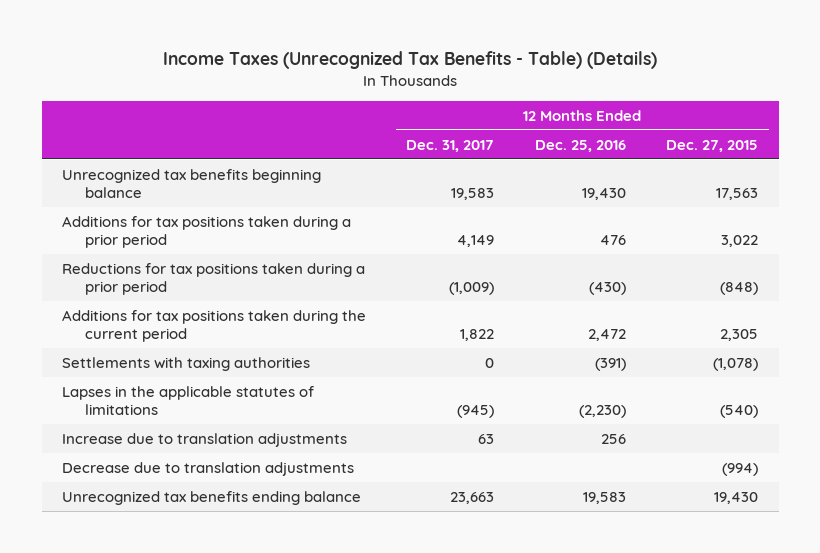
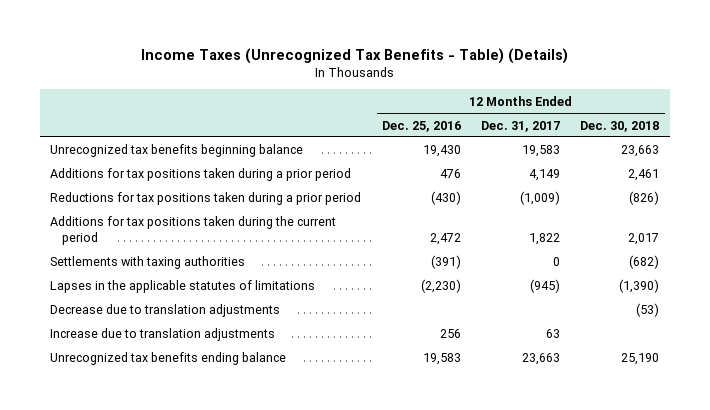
[666,139,759,152] Dec. 27, 2015 -> none
none -> [580,120,660,132] Dec. 30, 2018
[61,432,347,447] Increase due to translation adjustments -> [50,328,276,342] Increase due to translation adjustments

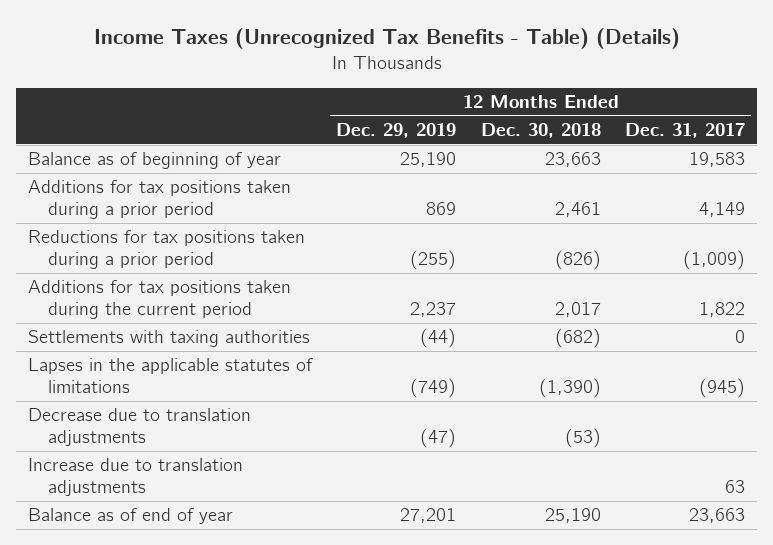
[381,120,461,132] Dec. 25, 2016 -> none
none -> [336,122,457,138] Dec. 29, 2019
[50,144,304,158] Unrecognized tax benefits beginning balance -> [28,152,282,170] Balance as of beginning of year
[50,352,287,366] Unrecognized tax benefits ending balance -> [28,508,234,525] Balance as of end of year

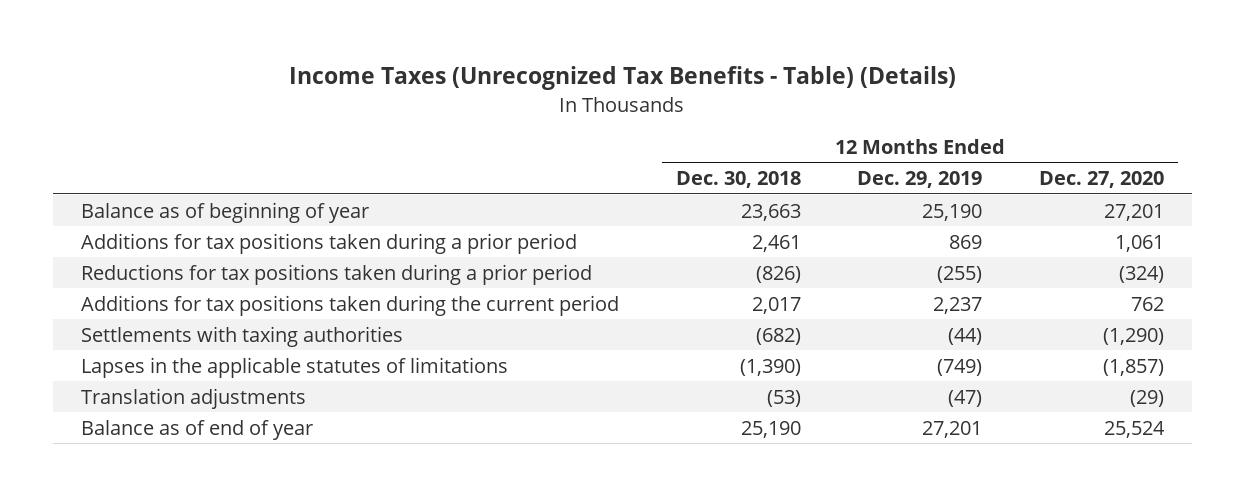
[625,122,746,138] Dec. 31, 2017 -> none
none -> [1038,171,1164,189] Dec. 27, 2020
[28,458,244,496] Increase due to translation adjustments -> none
[28,408,252,446] Decrease due to translation adjustments -> [81,387,307,409] Translation adjustments

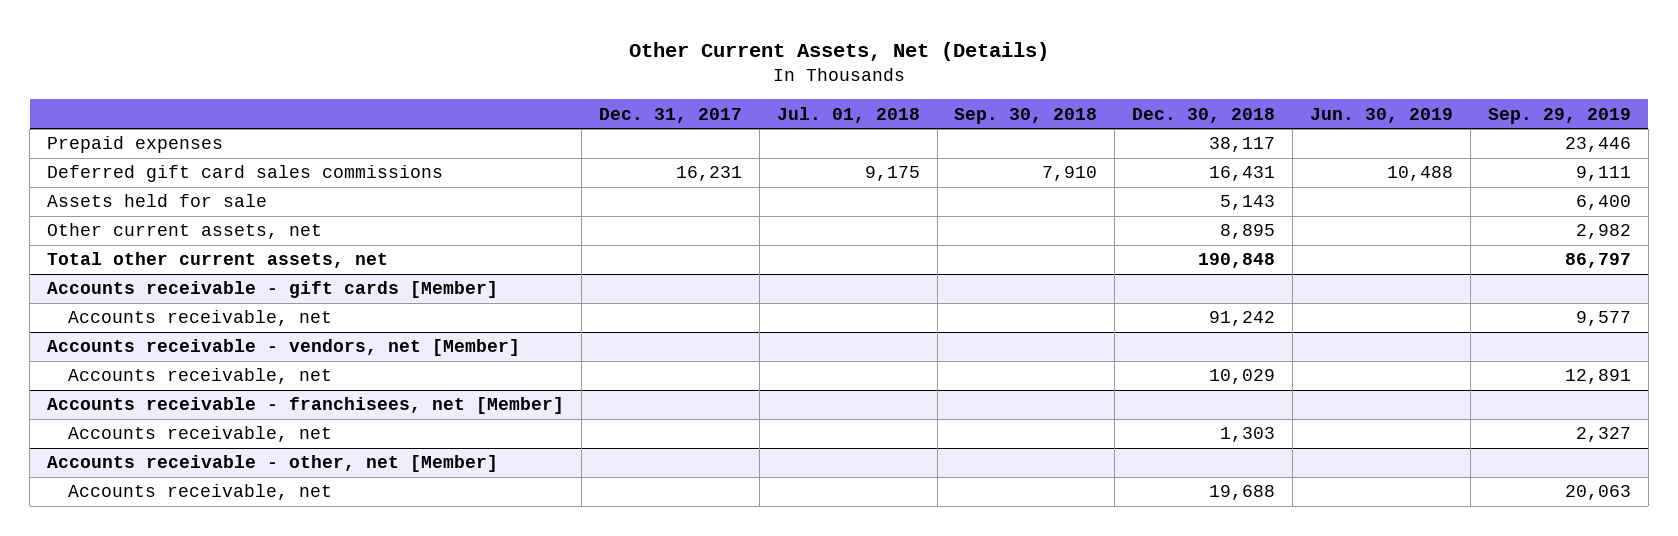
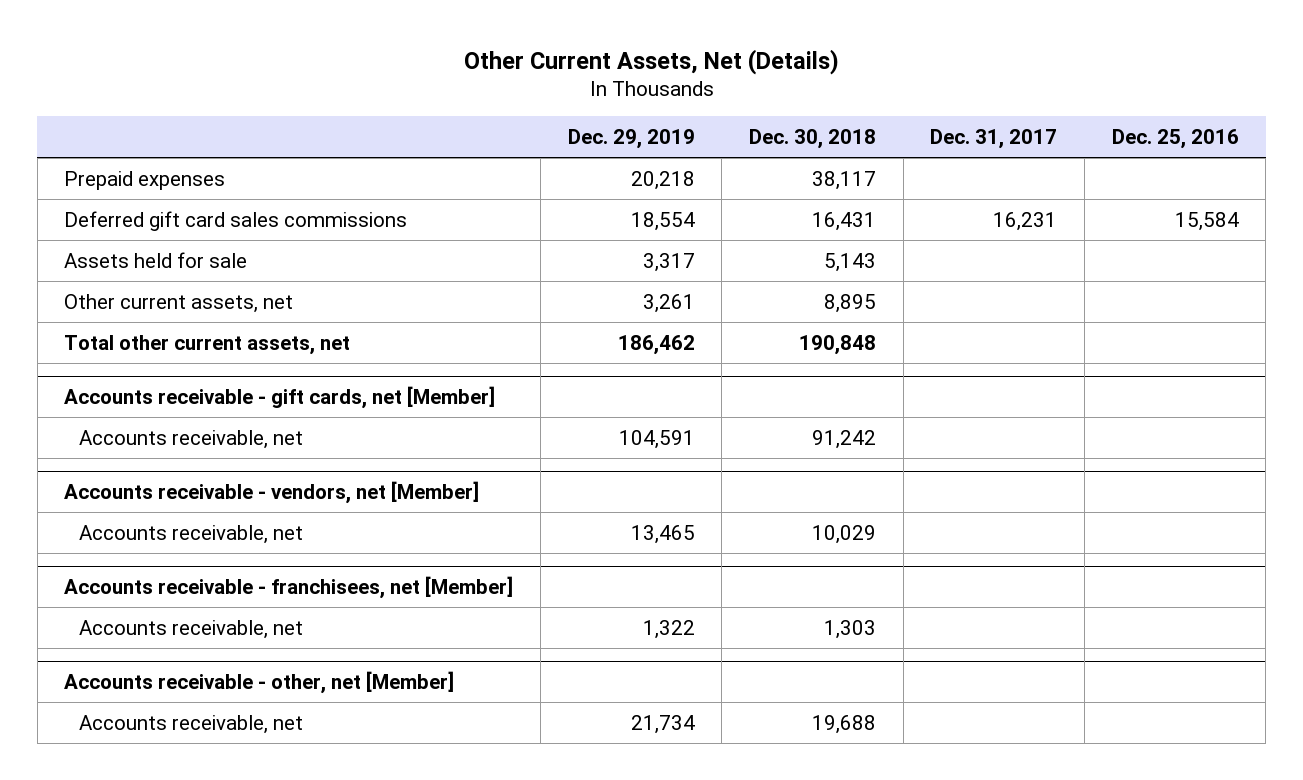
[776,106,920,123] Jul. 01, 2018 -> none
[954,107,1098,124] Sep. 30, 2018 -> none
[1309,107,1453,123] Jun. 30, 2019 -> none
[1487,107,1631,124] Sep. 29, 2019 -> none
none -> [567,129,695,150] Dec. 29, 2019
none -> [1111,129,1239,150] Dec. 25, 2016
[47,281,499,299] Accounts receivable - gift cards [Member] -> [64,385,496,409] Accounts receivable - gift cards, net [Member]

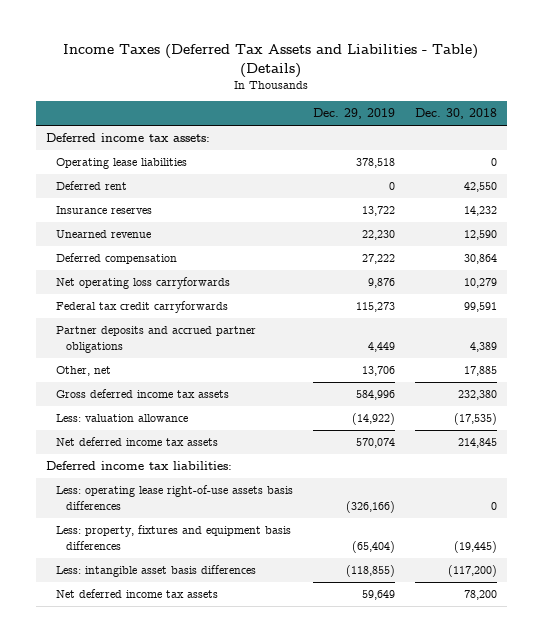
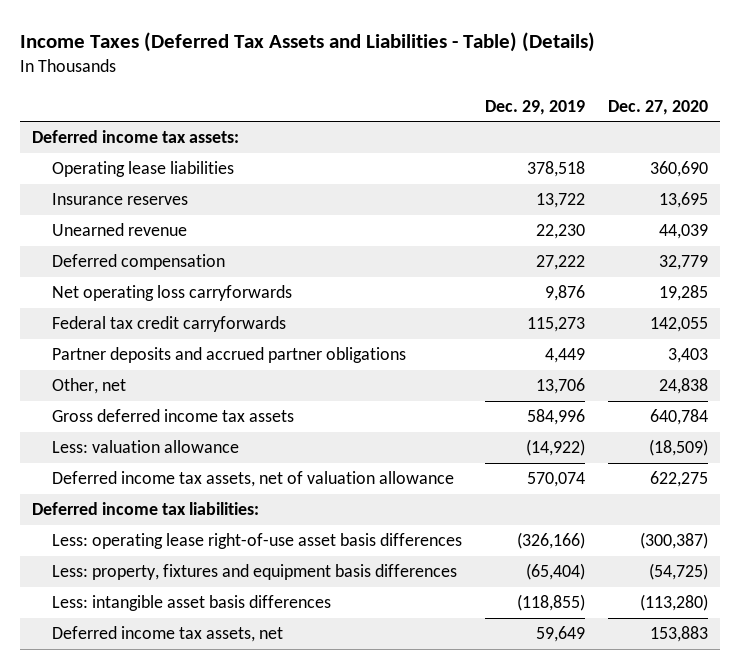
[414,108,497,120] Dec. 30, 2018 -> none
none -> [608,99,709,115] Dec. 27, 2020
[55,181,127,191] Deferred rent -> none
[55,437,218,447] Net deferred income tax assets -> [52,471,455,488] Deferred income tax assets, net of valuation allowance
[55,485,293,510] Less: operating lease right-of-use assets basis differences -> [52,533,463,550] Less: operating lease right-of-use asset basis differences
[55,589,218,599] Net deferred income tax assets -> [52,626,284,643] Deferred income tax assets, net

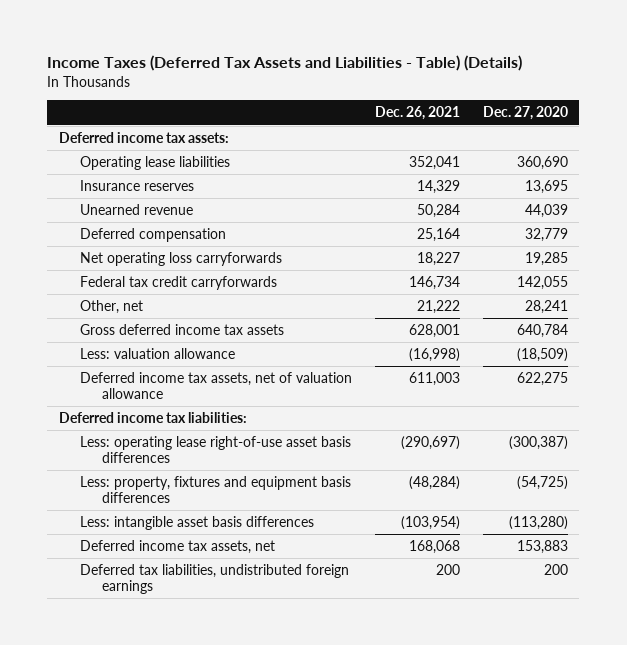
[485,99,586,115] Dec. 29, 2019 -> none
none -> [375,106,461,121] Dec. 26, 2021
[52,347,407,364] Partner deposits and accrued partner obligations -> none
[659,378,709,395] 24,838 -> [524,300,568,315] 28,241
none -> [80,564,350,594] Deferred tax liabilities, undistributed foreign earnings

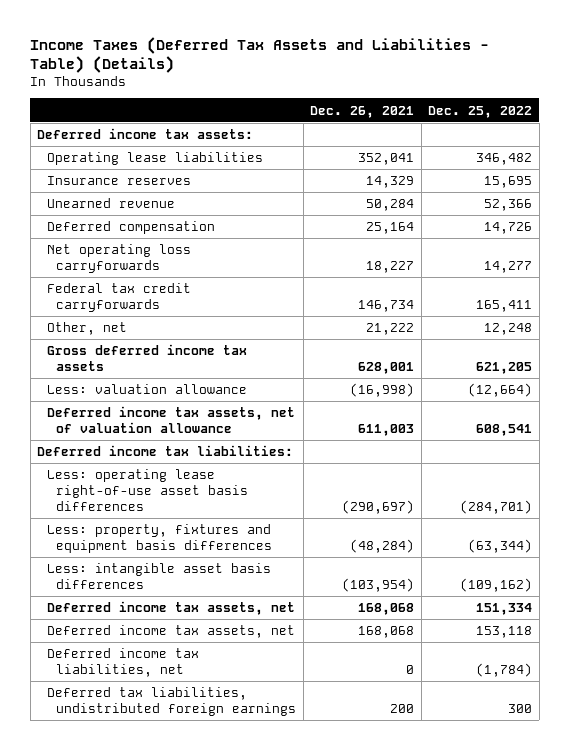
[482,106,568,121] Dec. 27, 2020 -> none
none -> [428,105,533,118] Dec. 25, 2022
none -> [46,625,295,639] Deferred income tax assets, net
none -> [46,648,199,677] Deferred income tax liabilities, net

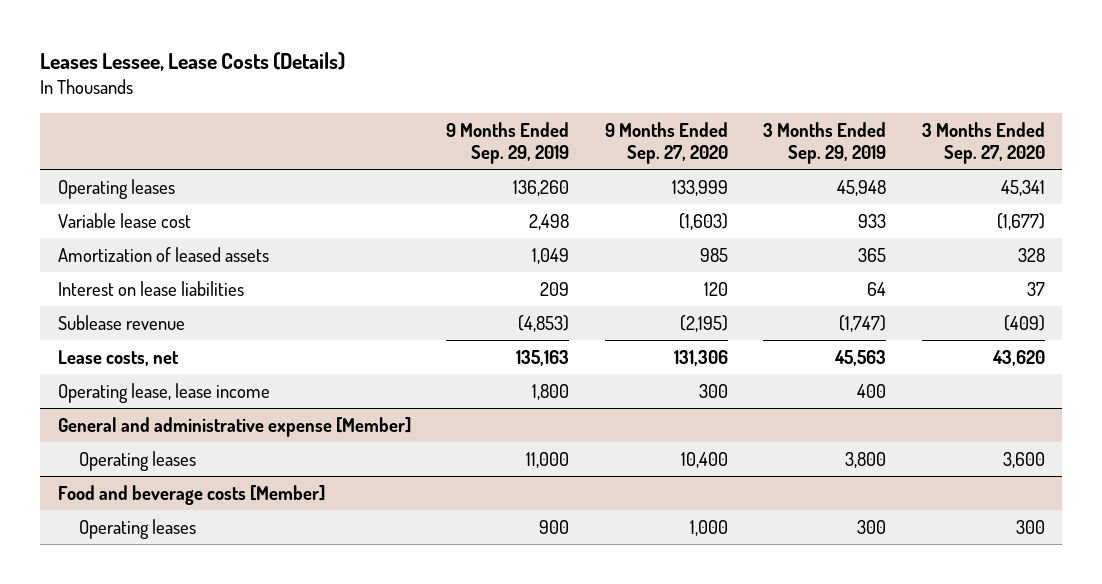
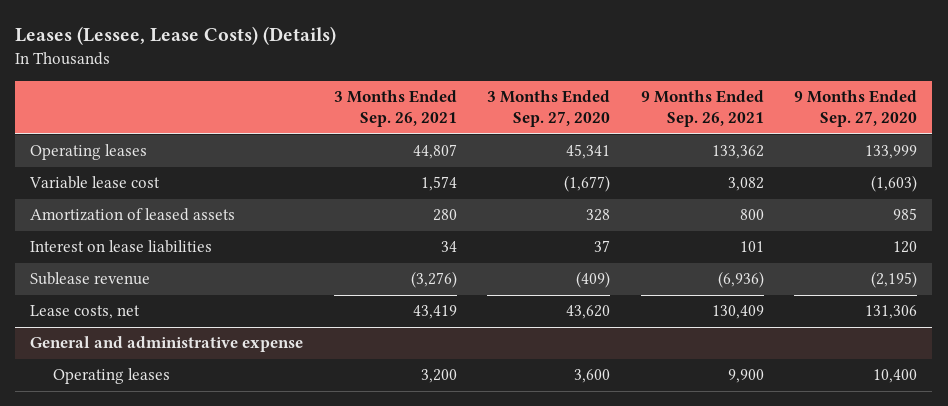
[40,52,346,72] Leases Lessee, Lease Costs (Details) -> [15,26,337,46] Leases (Lessee, Lease Costs) (Details)
[446,121,570,165] 9 Months Ended Sep. 29, 2019 -> none
[763,121,887,165] 3 Months Ended Sep. 29, 2019 -> none
none -> [333,90,457,128] 3 Months Ended Sep. 26, 2021
none -> [640,90,764,128] 9 Months Ended Sep. 26, 2021
[57,382,270,403] Operating lease, lease income -> none
[57,416,411,437] General and administrative expense [Member] -> [30,336,304,353] General and administrative expense
[57,484,325,505] Food and beverage costs [Member] -> none
[78,518,196,539] Operating leases -> none

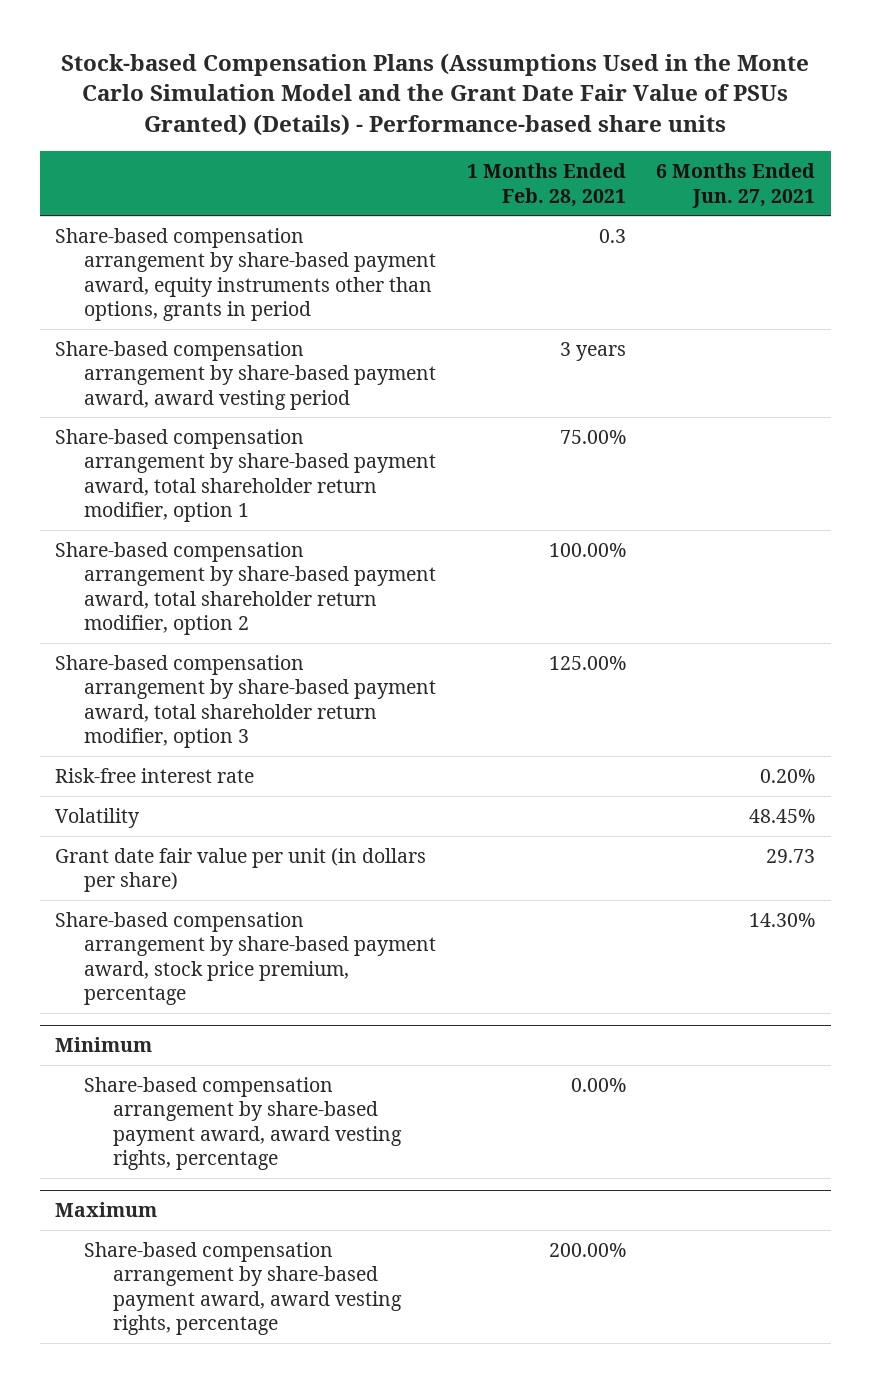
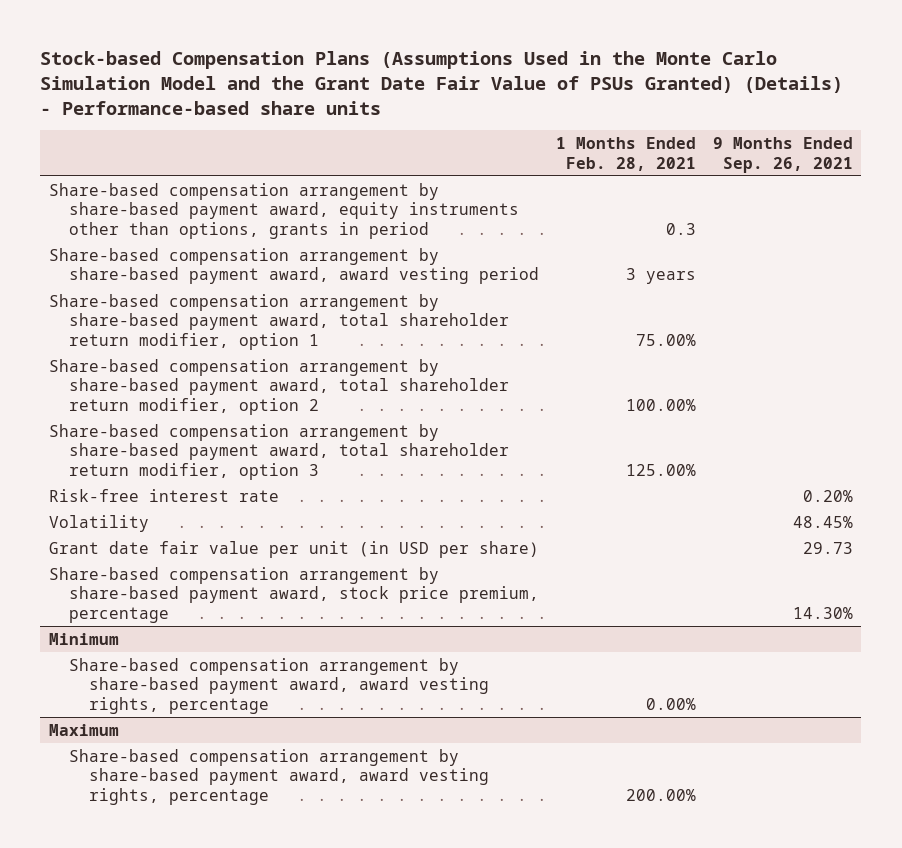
[656,163,816,208] 6 Months Ended Jun. 27, 2021 -> none
none -> [712,137,853,173] 9 Months Ended Sep. 26, 2021
[55,847,427,893] Grant date fair value per unit (in dollars per share) -> [48,540,539,558] Grant date fair value per unit (in USD per share)

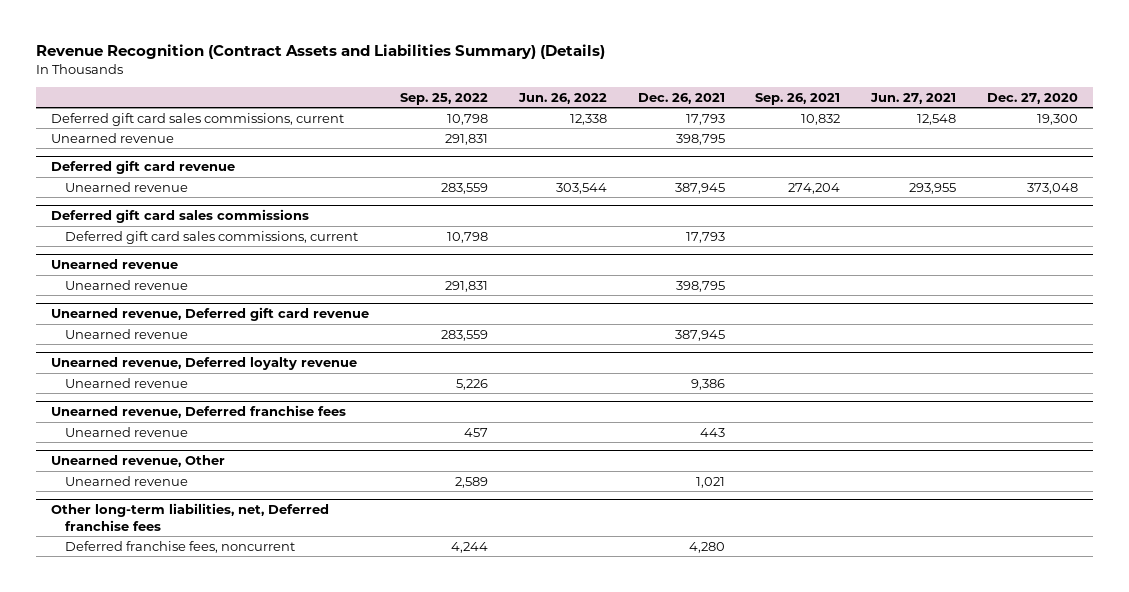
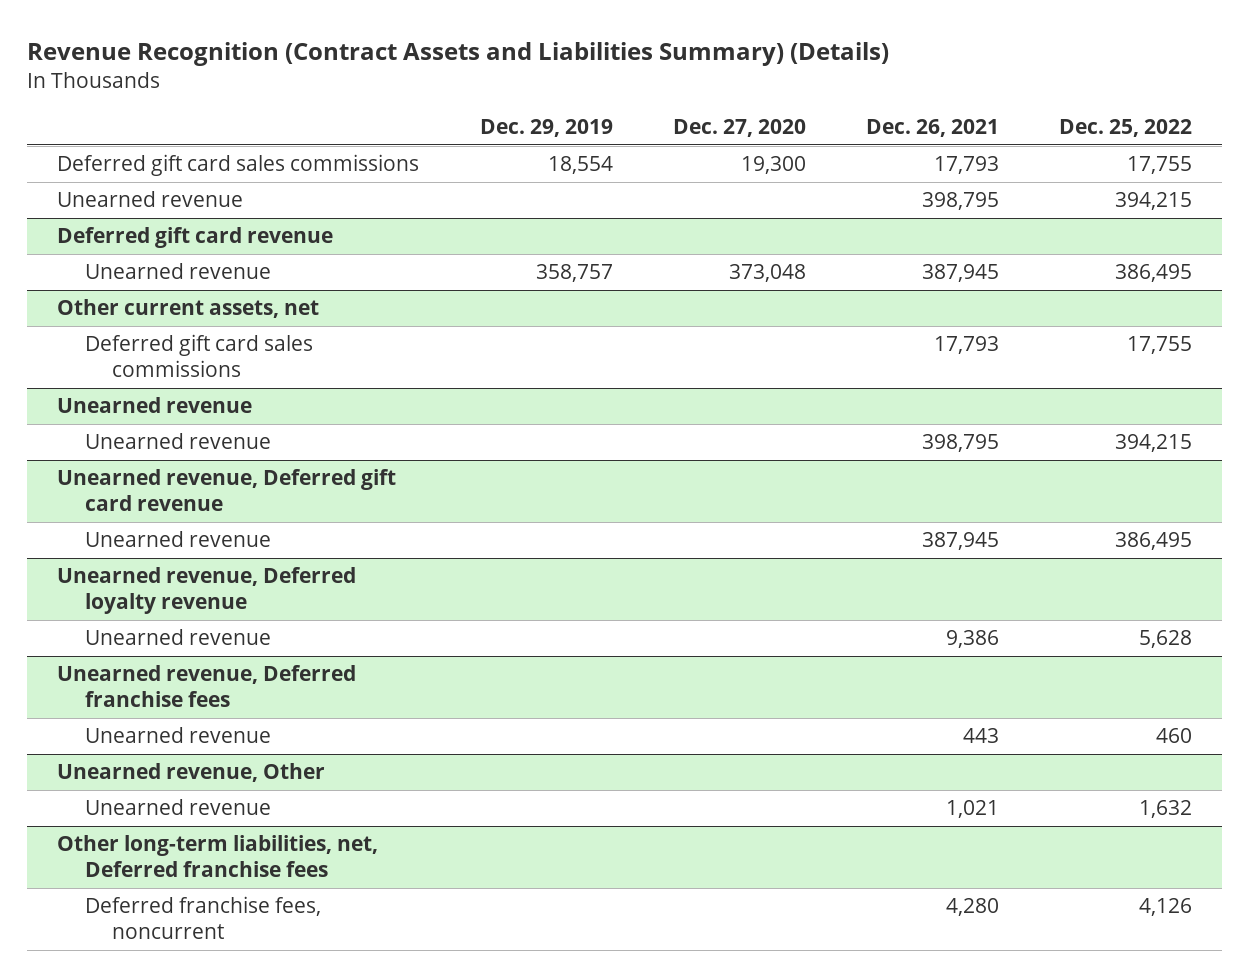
[400,92,489,105] Sep. 25, 2022 -> none
[517,92,607,104] Jun. 26, 2022 -> none
[755,92,841,105] Sep. 26, 2021 -> none
[870,92,957,104] Jun. 27, 2021 -> none
none -> [479,119,613,138] Dec. 29, 2019
none -> [1059,119,1193,138] Dec. 25, 2022
[51,112,345,126] Deferred gift card sales commissions, current -> [57,154,420,177] Deferred gift card sales commissions
[51,209,310,224] Deferred gift card sales commissions -> [57,299,320,319] Other current assets, net
[65,230,359,244] Deferred gift card sales commissions, current -> [84,334,313,378] Deferred gift card sales commissions

